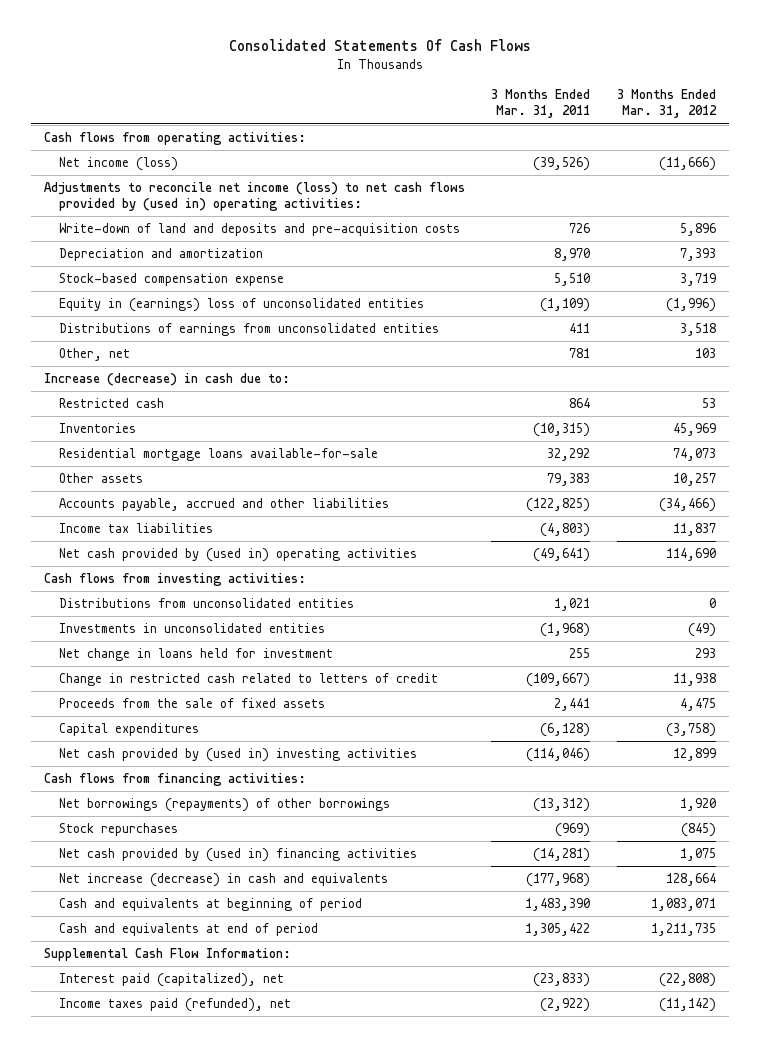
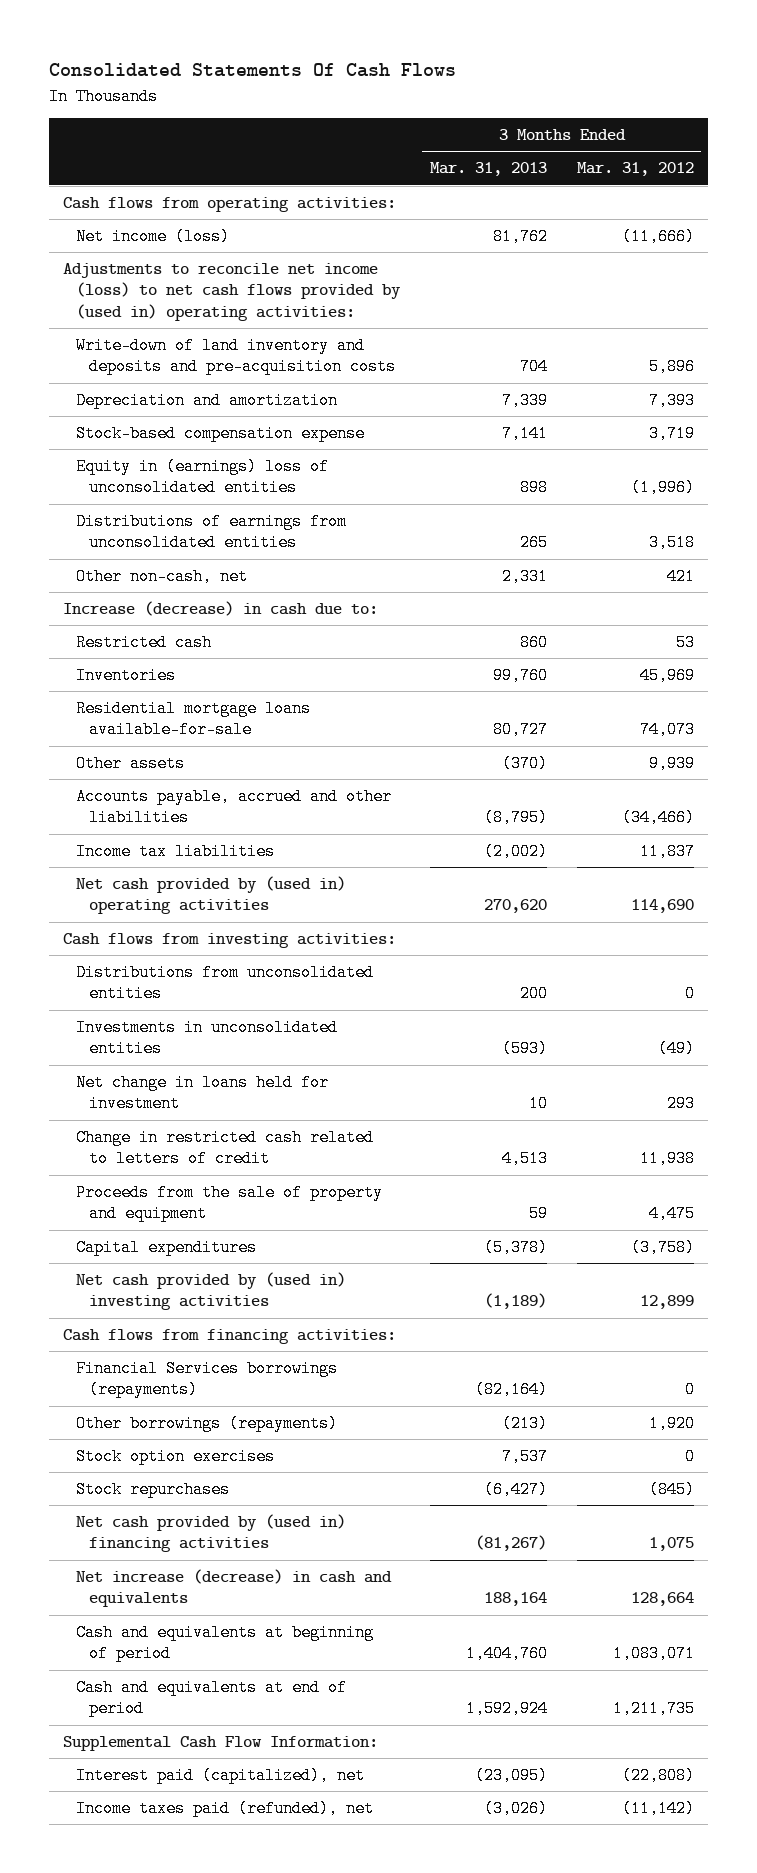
[491,89,591,119] 3 Months Ended Mar. 31, 2011 -> none
none -> [429,162,547,177] Mar. 31, 2013
[59,223,461,237] Write-down of land and deposits and pre-acquisition costs -> [76,336,396,376] Write-down of land inventory and deposits and pre-acquisition costs
[59,348,131,362] Other, net -> [76,567,249,585] Other non-cash, net
[694,348,716,359] 103 -> [666,567,695,585] 421
[672,473,716,487] 10,257 -> [648,754,695,772] 9,939
[59,698,326,709] Proceeds from the sale of fixed assets -> [76,1183,384,1223] Proceeds from the sale of property and equipment
none -> [76,1359,339,1399] Financial Services borrowings (repayments)
[59,798,391,813] Net borrowings (repayments) of other borrowings -> [76,1414,339,1432] Other borrowings (repayments)
none -> [76,1447,276,1465] Stock option exercises

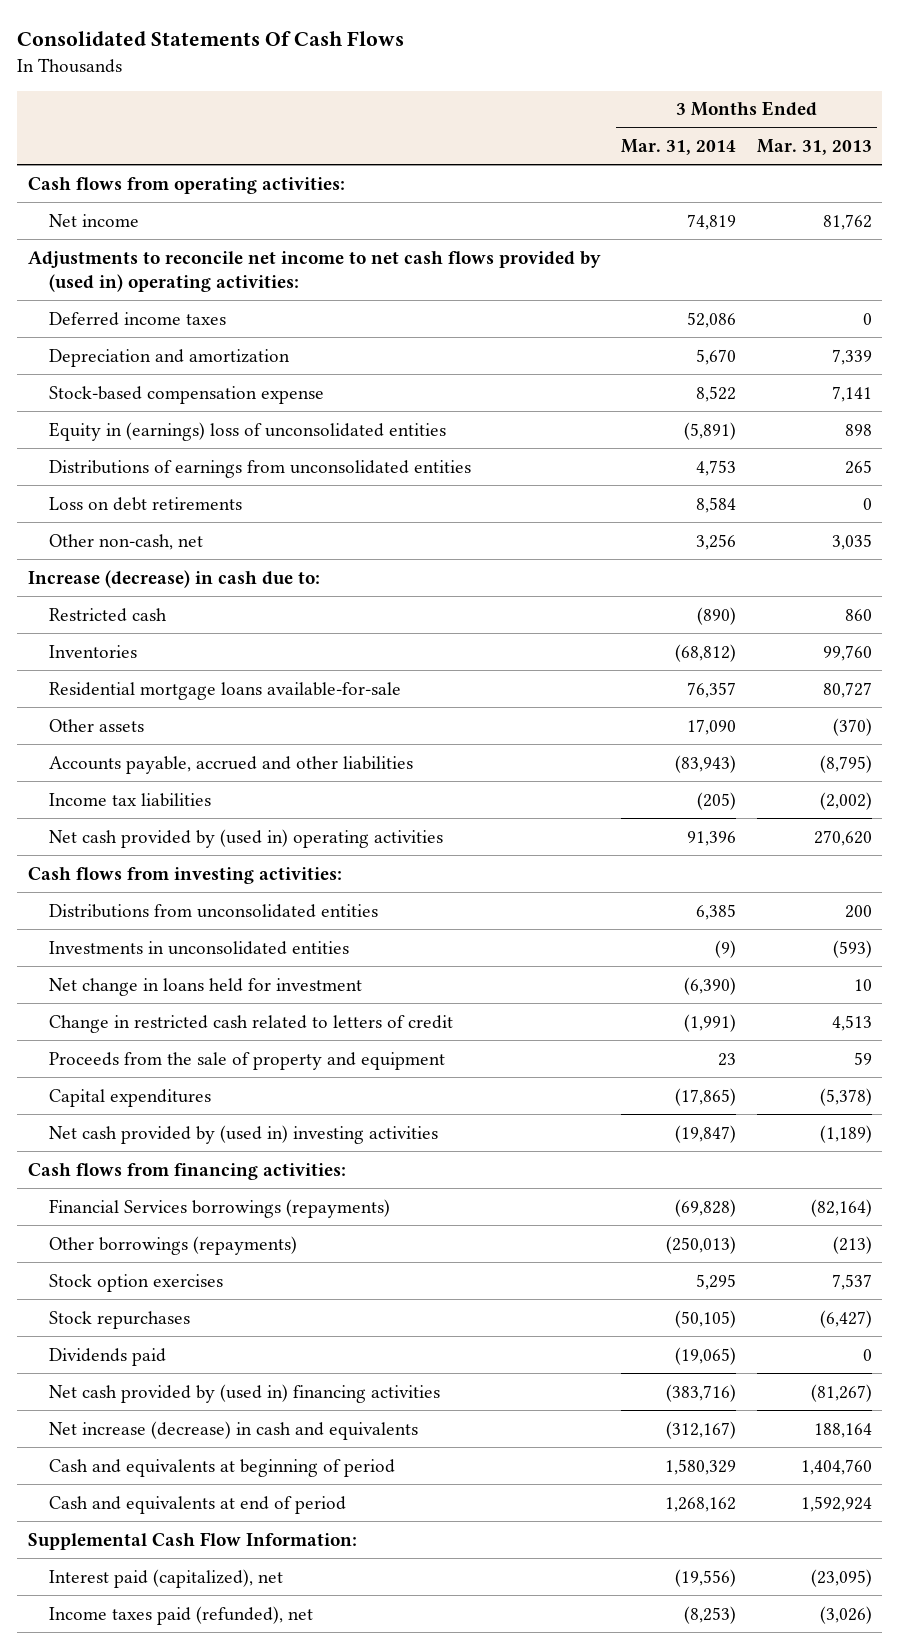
[576,162,694,177] Mar. 31, 2012 -> none
none -> [621,138,737,155] Mar. 31, 2014
[76,336,396,376] Write-down of land inventory and deposits and pre-acquisition costs -> none
[76,227,231,245] Net income (loss) -> [48,213,139,227] Net income
[63,262,402,321] Adjustments to reconcile net income (loss) to net cash flows provided by (used in) operating activities: -> [27,250,601,292] Adjustments to reconcile net income to net cash flows provided by (used in) operating activities:
none -> [48,311,226,326] Deferred income taxes
none -> [48,496,242,511] Loss on debt retirements
[501,567,548,585] 2,331 -> [831,533,872,550] 3,035
none -> [48,1347,166,1366] Dividends paid

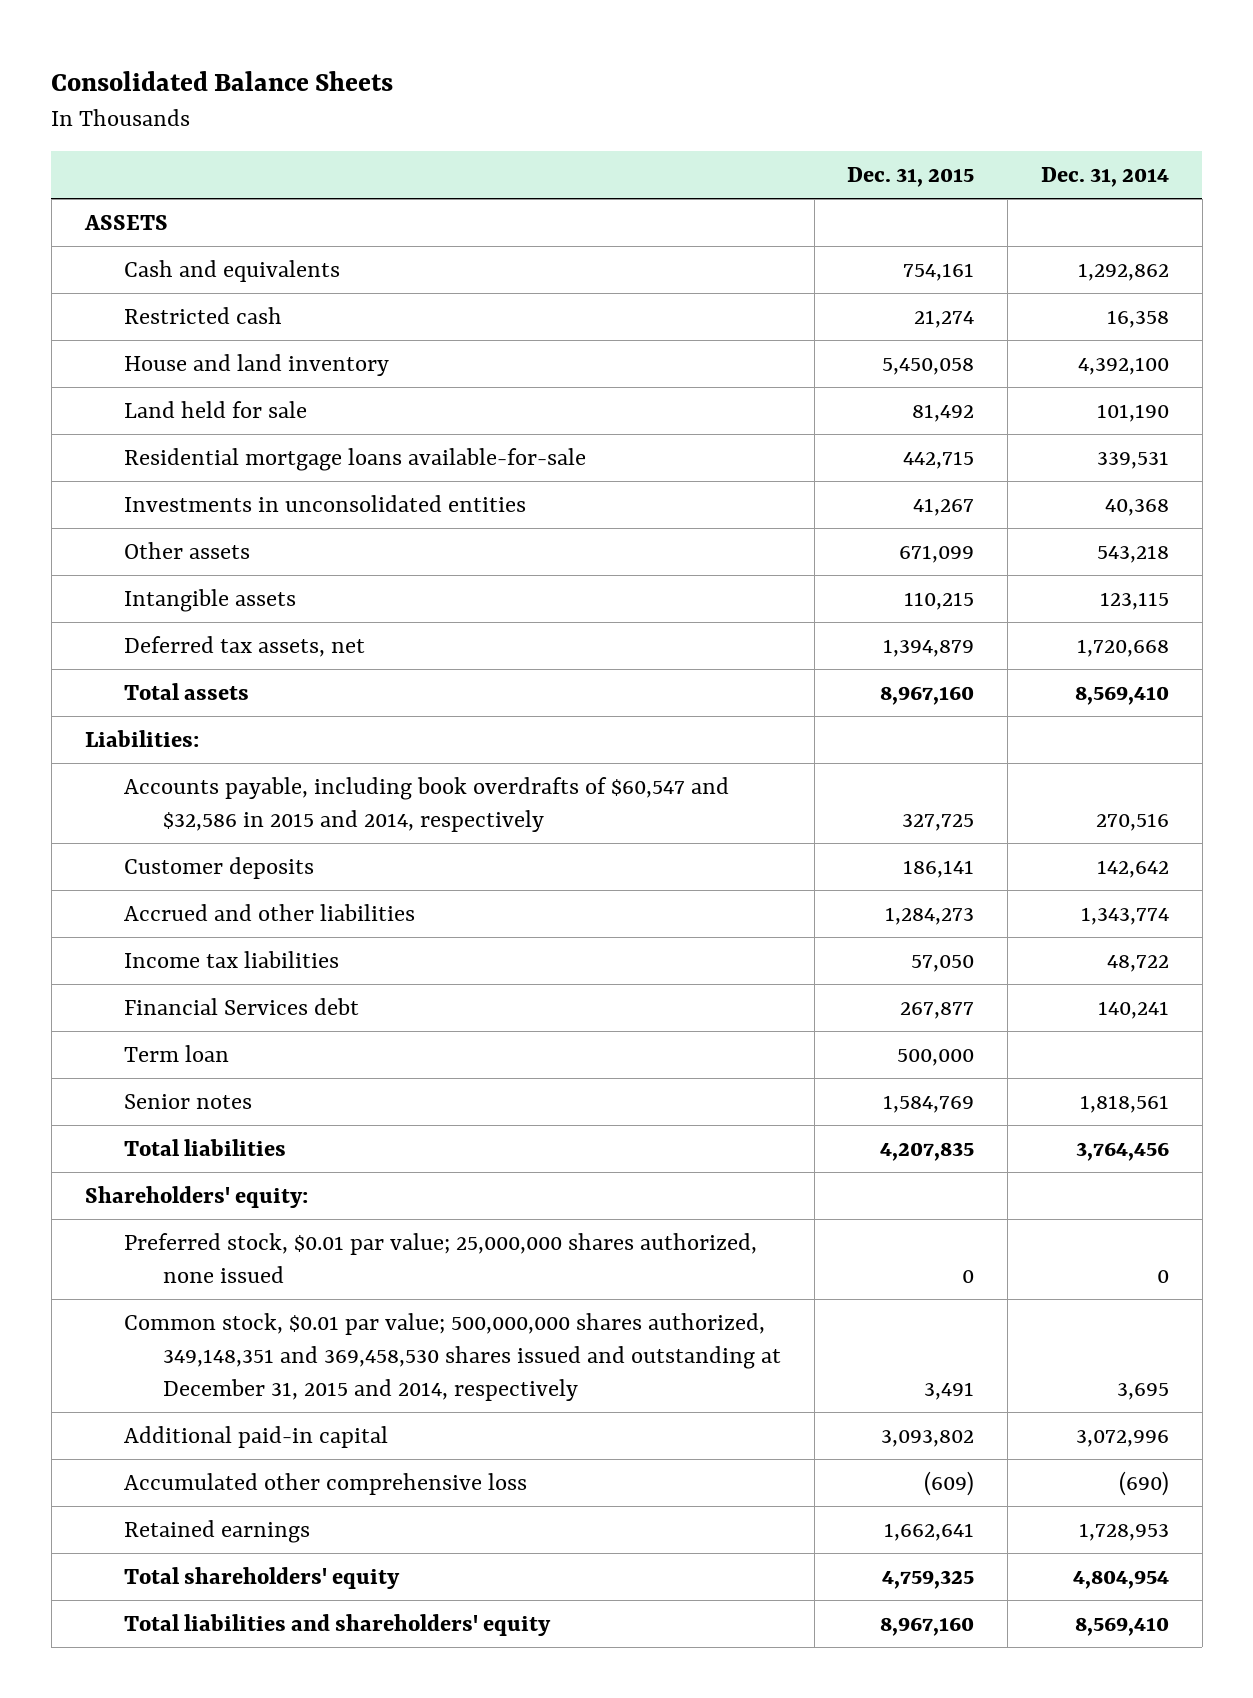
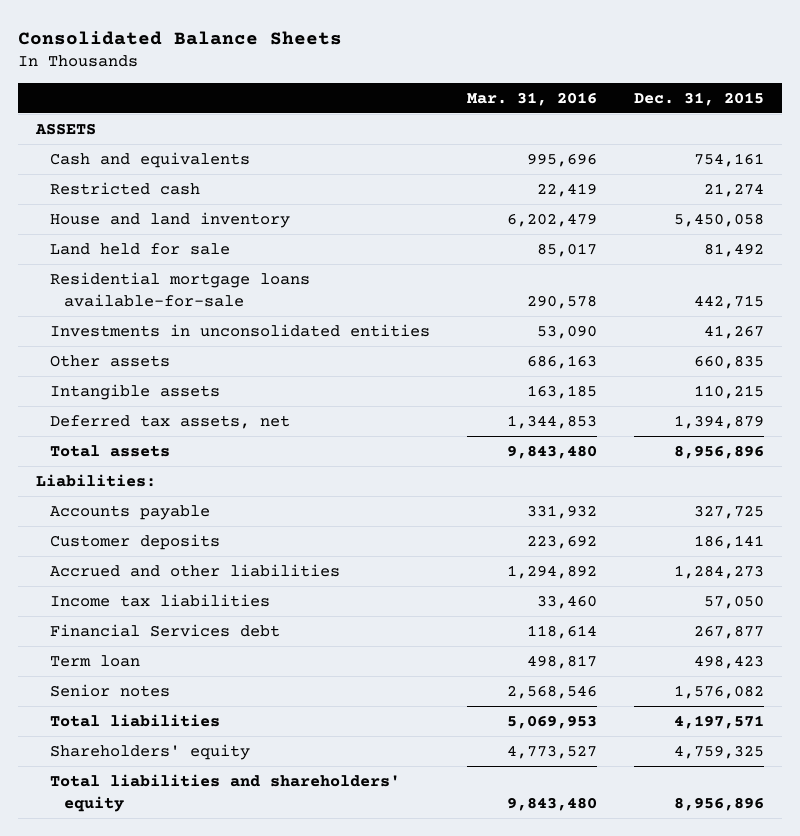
[1040,167,1169,188] Dec. 31, 2014 -> none
none -> [466,91,597,106] Mar. 31, 2016
[899,544,975,563] 671,099 -> [693,354,764,369] 660,835
[880,685,975,705] 8,967,160 -> [673,444,764,459] 8,956,896
[123,776,729,832] Accounts payable, including book overdrafts of $60,547 and $32,586 in 2015 and 2014, respectively -> [50,504,211,520] Accounts payable
[84,1185,308,1208] Shareholders' equity: -> none
[123,1232,757,1283] Preferred stock, $0.01 par value; 25,000,000 shares authorized, none issued -> none
[123,1312,781,1401] Common stock, $0.01 par value; 500,000,000 shares authorized, 349,148,351 and 369,458,530 shares issued and outstanding at December 31, 2015 and 2014, respectively -> none
[123,1425,388,1448] Additional paid-in capital -> none
[123,1472,527,1495] Accumulated other comprehensive loss -> none
[123,1519,310,1543] Retained earnings -> none
[897,1048,975,1066] 500,000 -> [693,654,764,669] 498,423
[883,1094,975,1113] 1,584,769 -> [673,684,764,699] 1,576,082
[880,1141,975,1161] 4,207,835 -> [673,714,764,729] 4,197,571
[123,1566,400,1589] Total shareholders' equity -> [50,743,251,760] Shareholders' equity
[880,1616,975,1636] 8,967,160 -> [673,796,764,811] 8,956,896

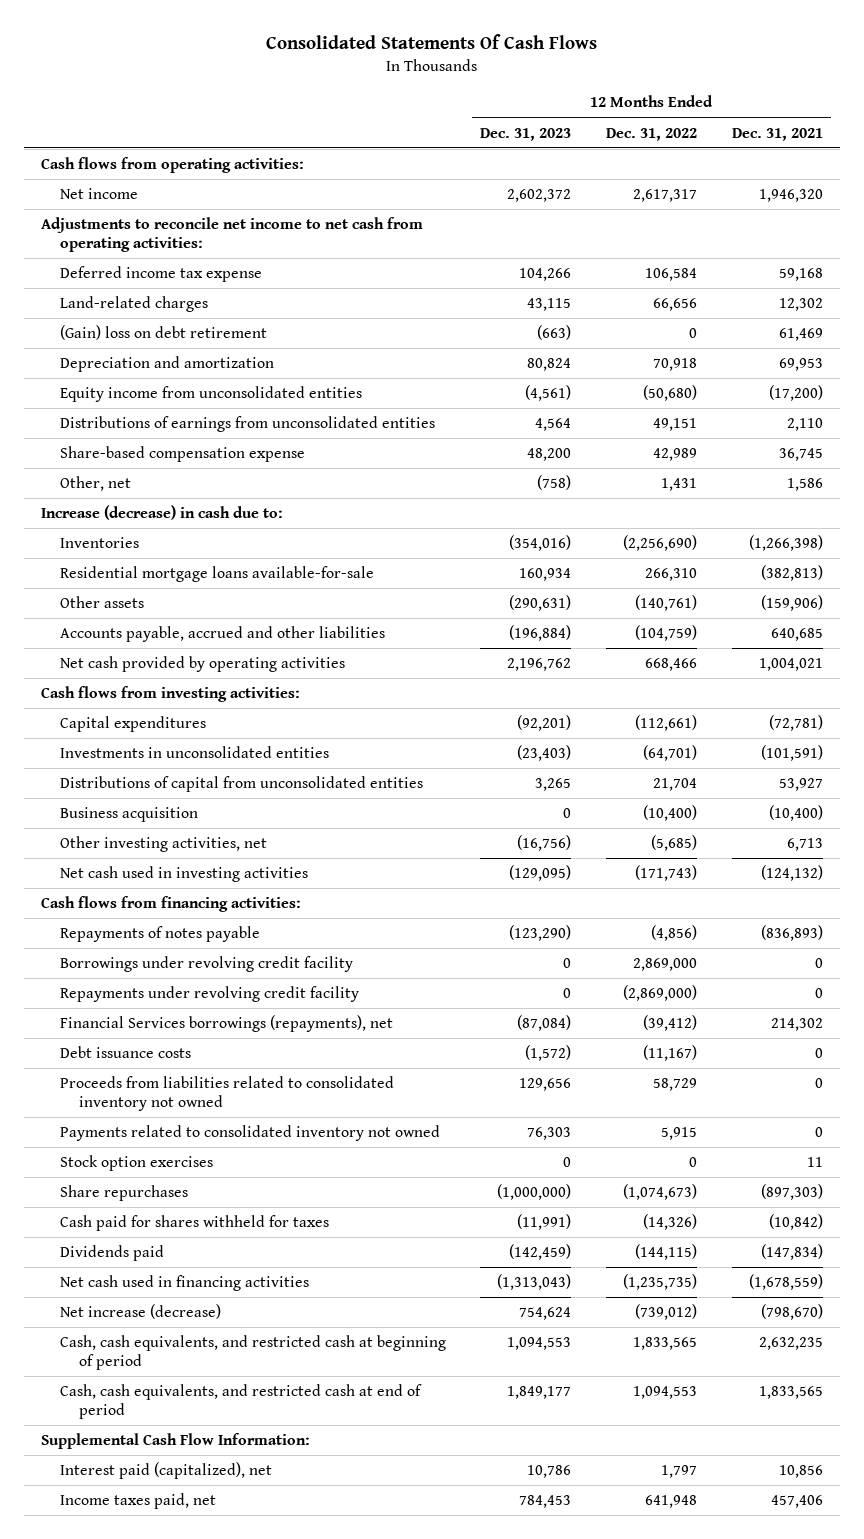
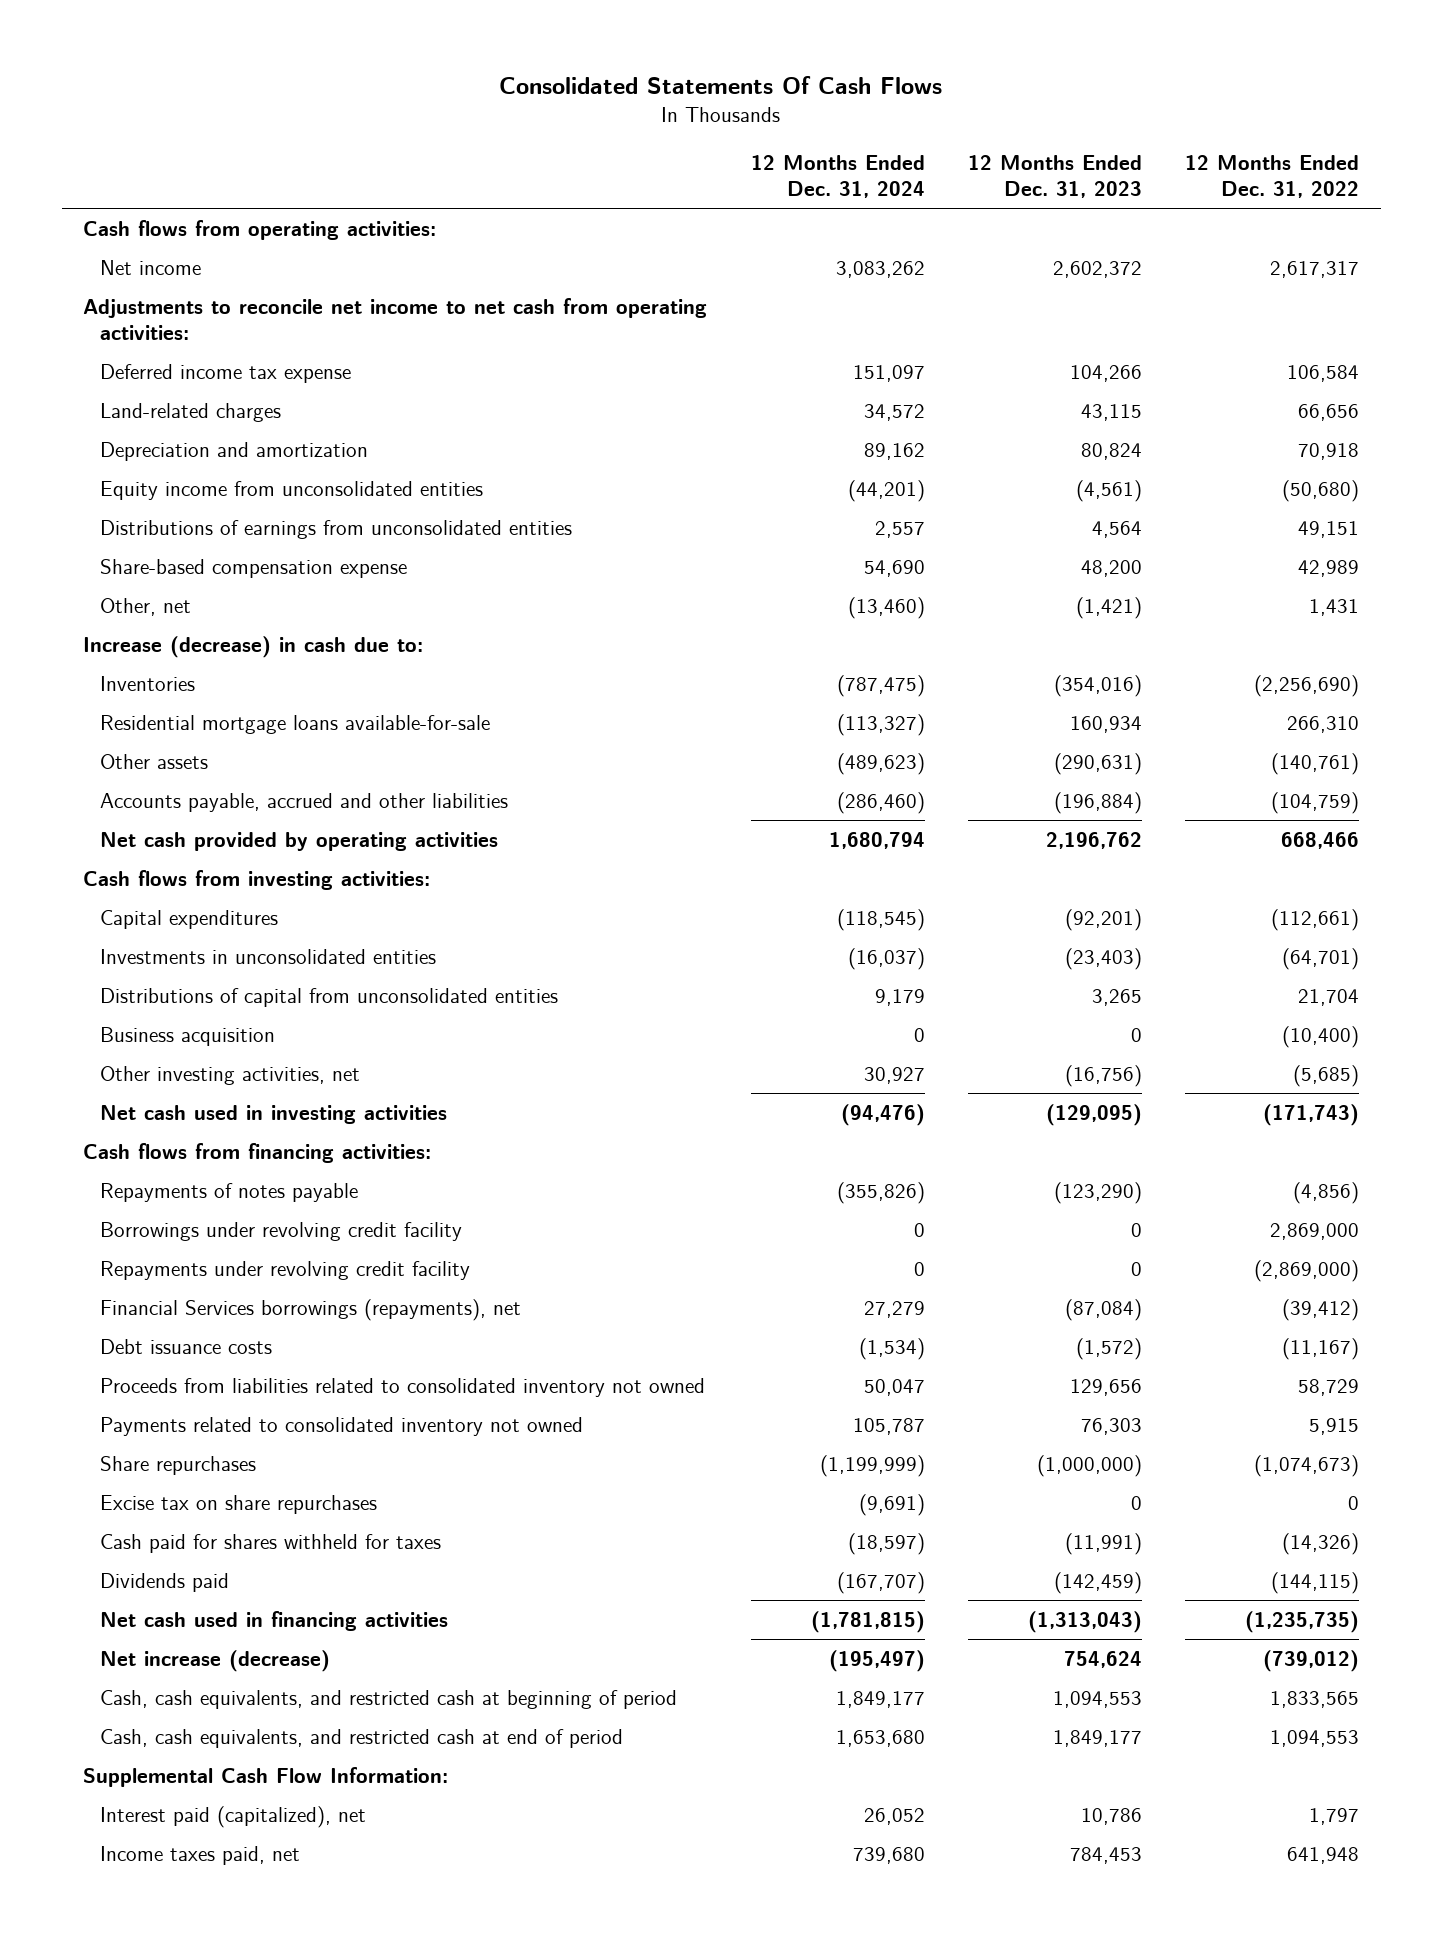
[731,127,823,141] Dec. 31, 2021 -> none
none -> [750,154,925,199] 12 Months Ended Dec. 31, 2024
[59,325,267,341] (Gain) loss on debt retirement -> none
[537,475,572,491] (758) -> [1075,596,1142,619] (1,421)
[59,1155,213,1172] Stock option exercises -> none
none -> [100,1494,378,1514] Excise tax on share repurchases

